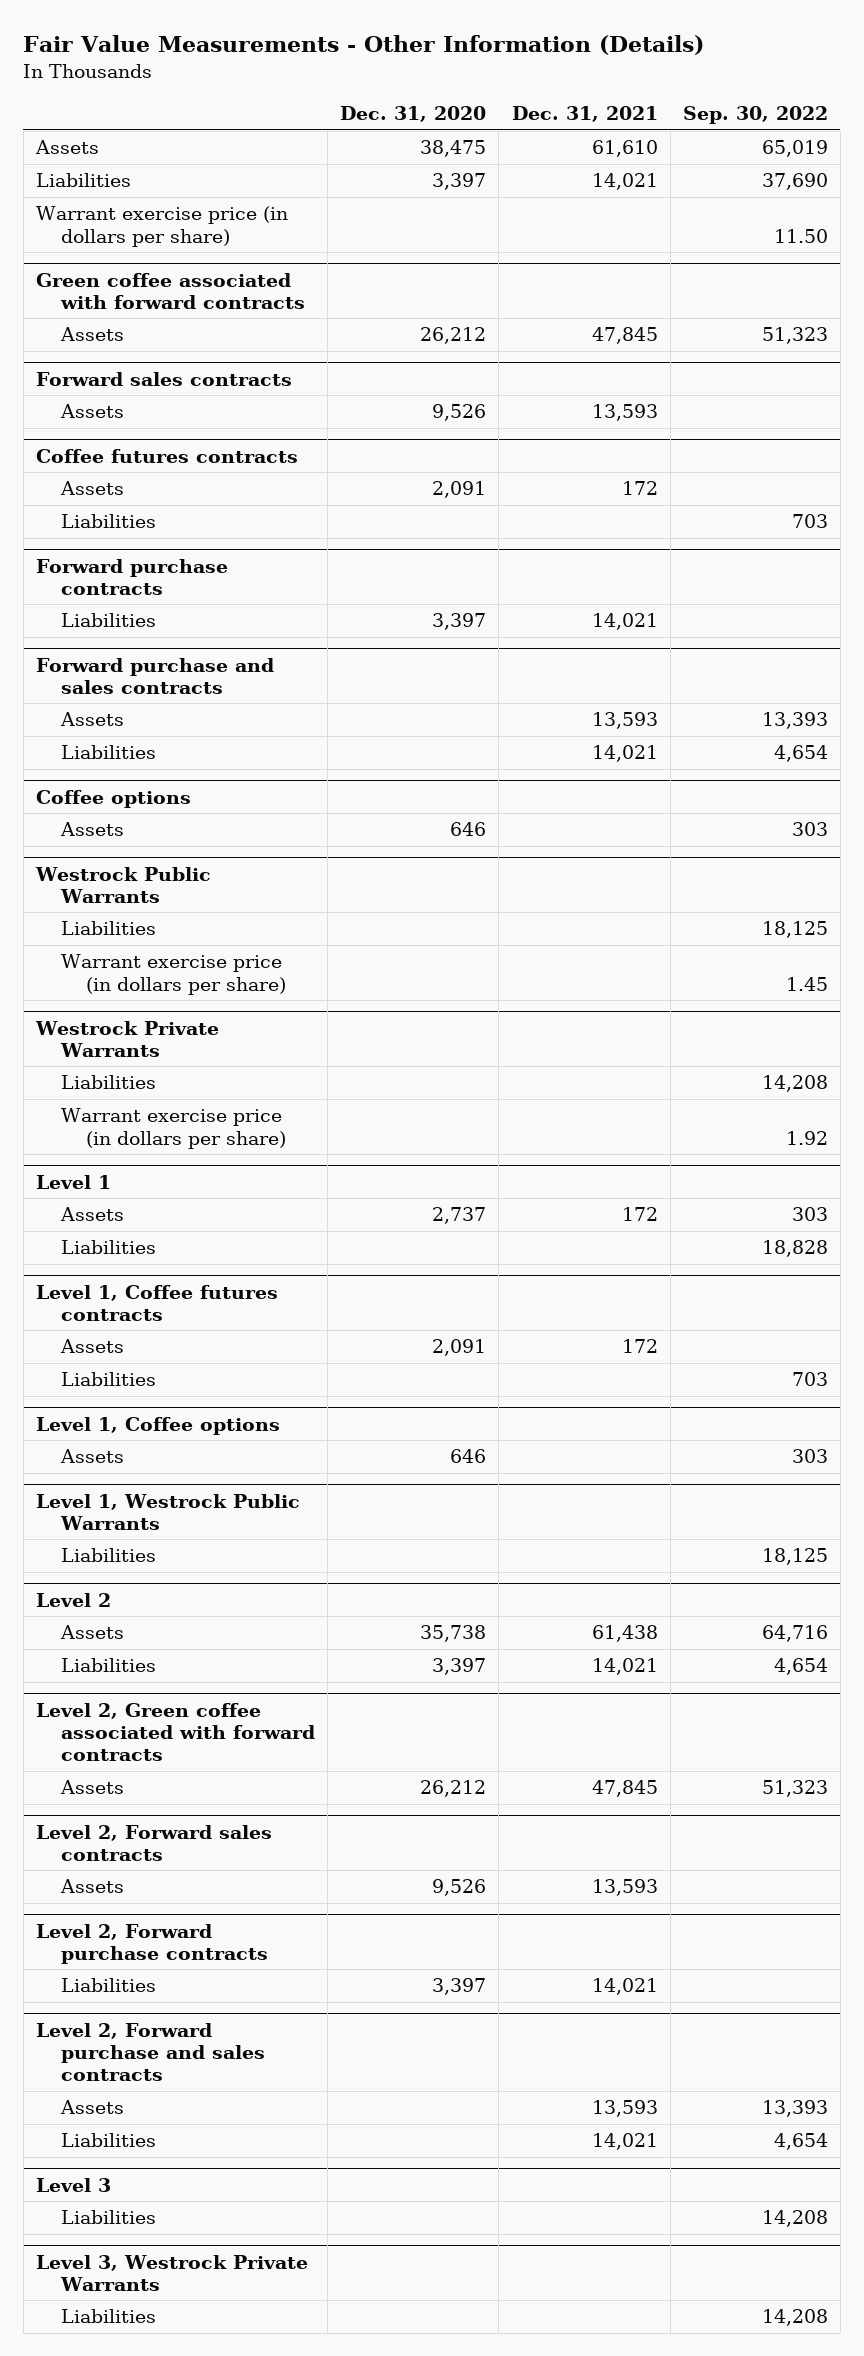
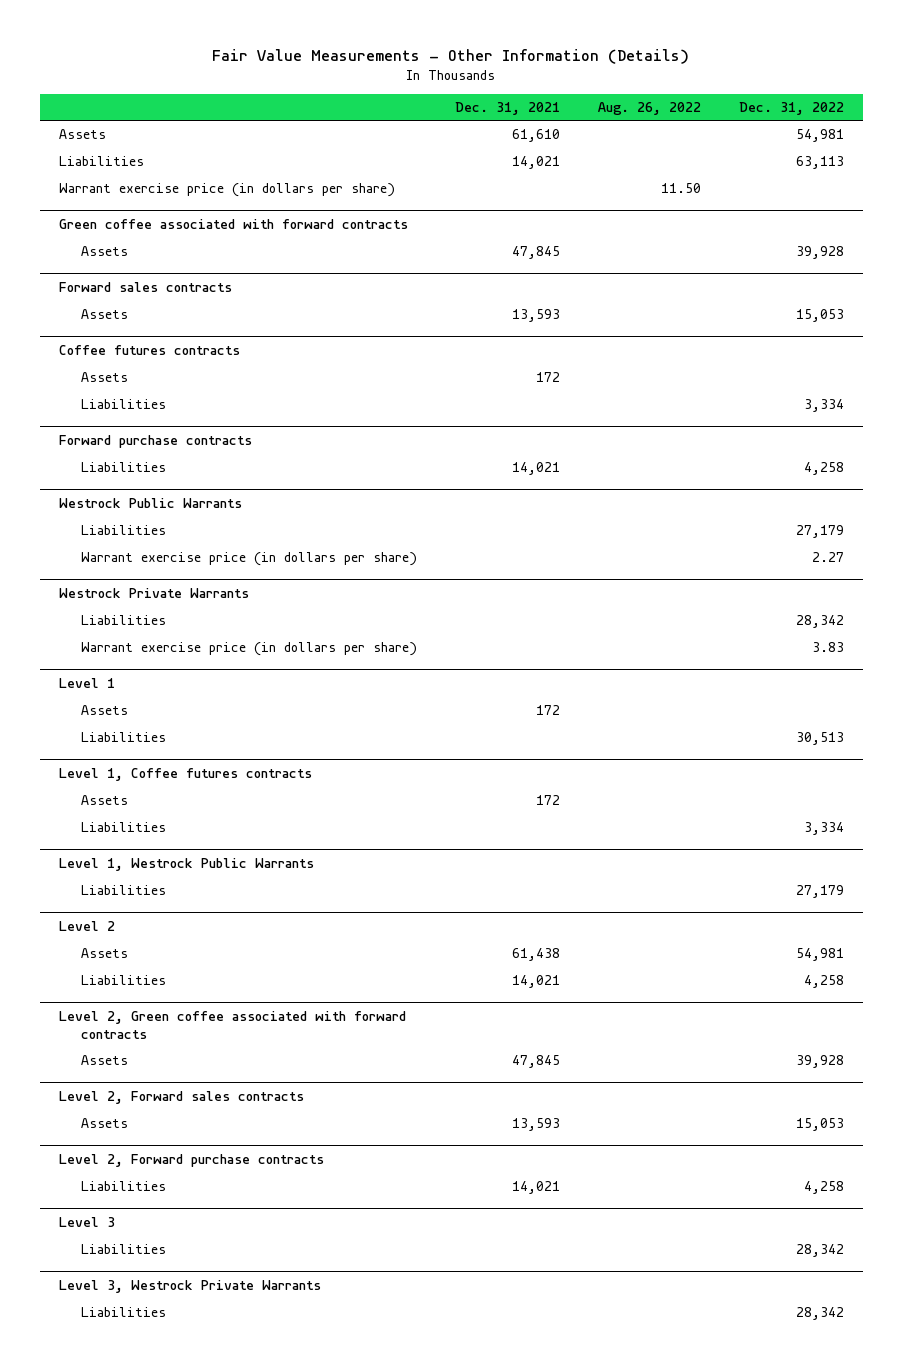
[340,106,487,123] Dec. 31, 2020 -> none
[682,106,828,125] Sep. 30, 2022 -> none
none -> [597,101,701,115] Aug. 26, 2022
none -> [739,101,845,115] Dec. 31, 2022
[35,657,274,694] Forward purchase and sales contracts -> none
[60,712,125,727] Assets -> none
[61,745,157,760] Liabilities -> none
[35,789,191,808] Coffee options -> none
[60,822,125,837] Assets -> none
[35,1416,280,1435] Level 1, Coffee options -> none
[60,1449,125,1464] Assets -> none
[35,2022,266,2082] Level 2, Forward purchase and sales contracts -> none
[60,2100,125,2115] Assets -> none
[61,2133,157,2148] Liabilities -> none

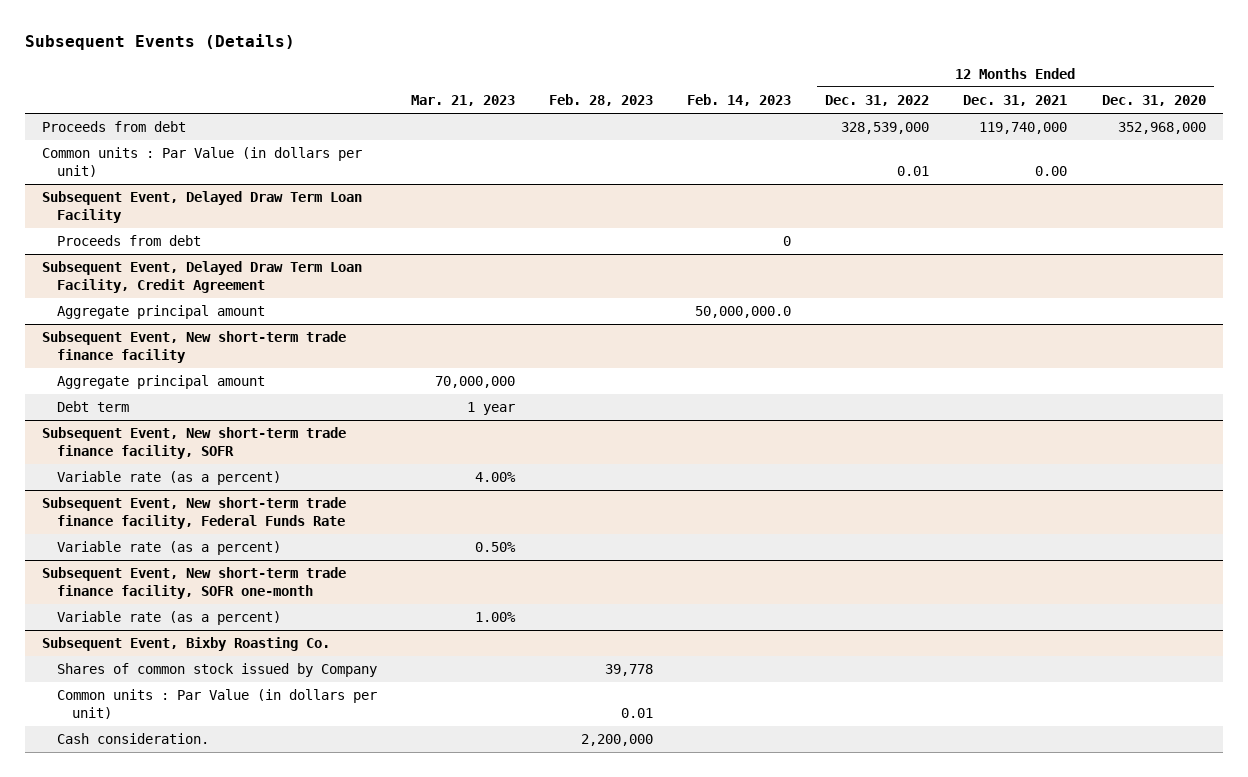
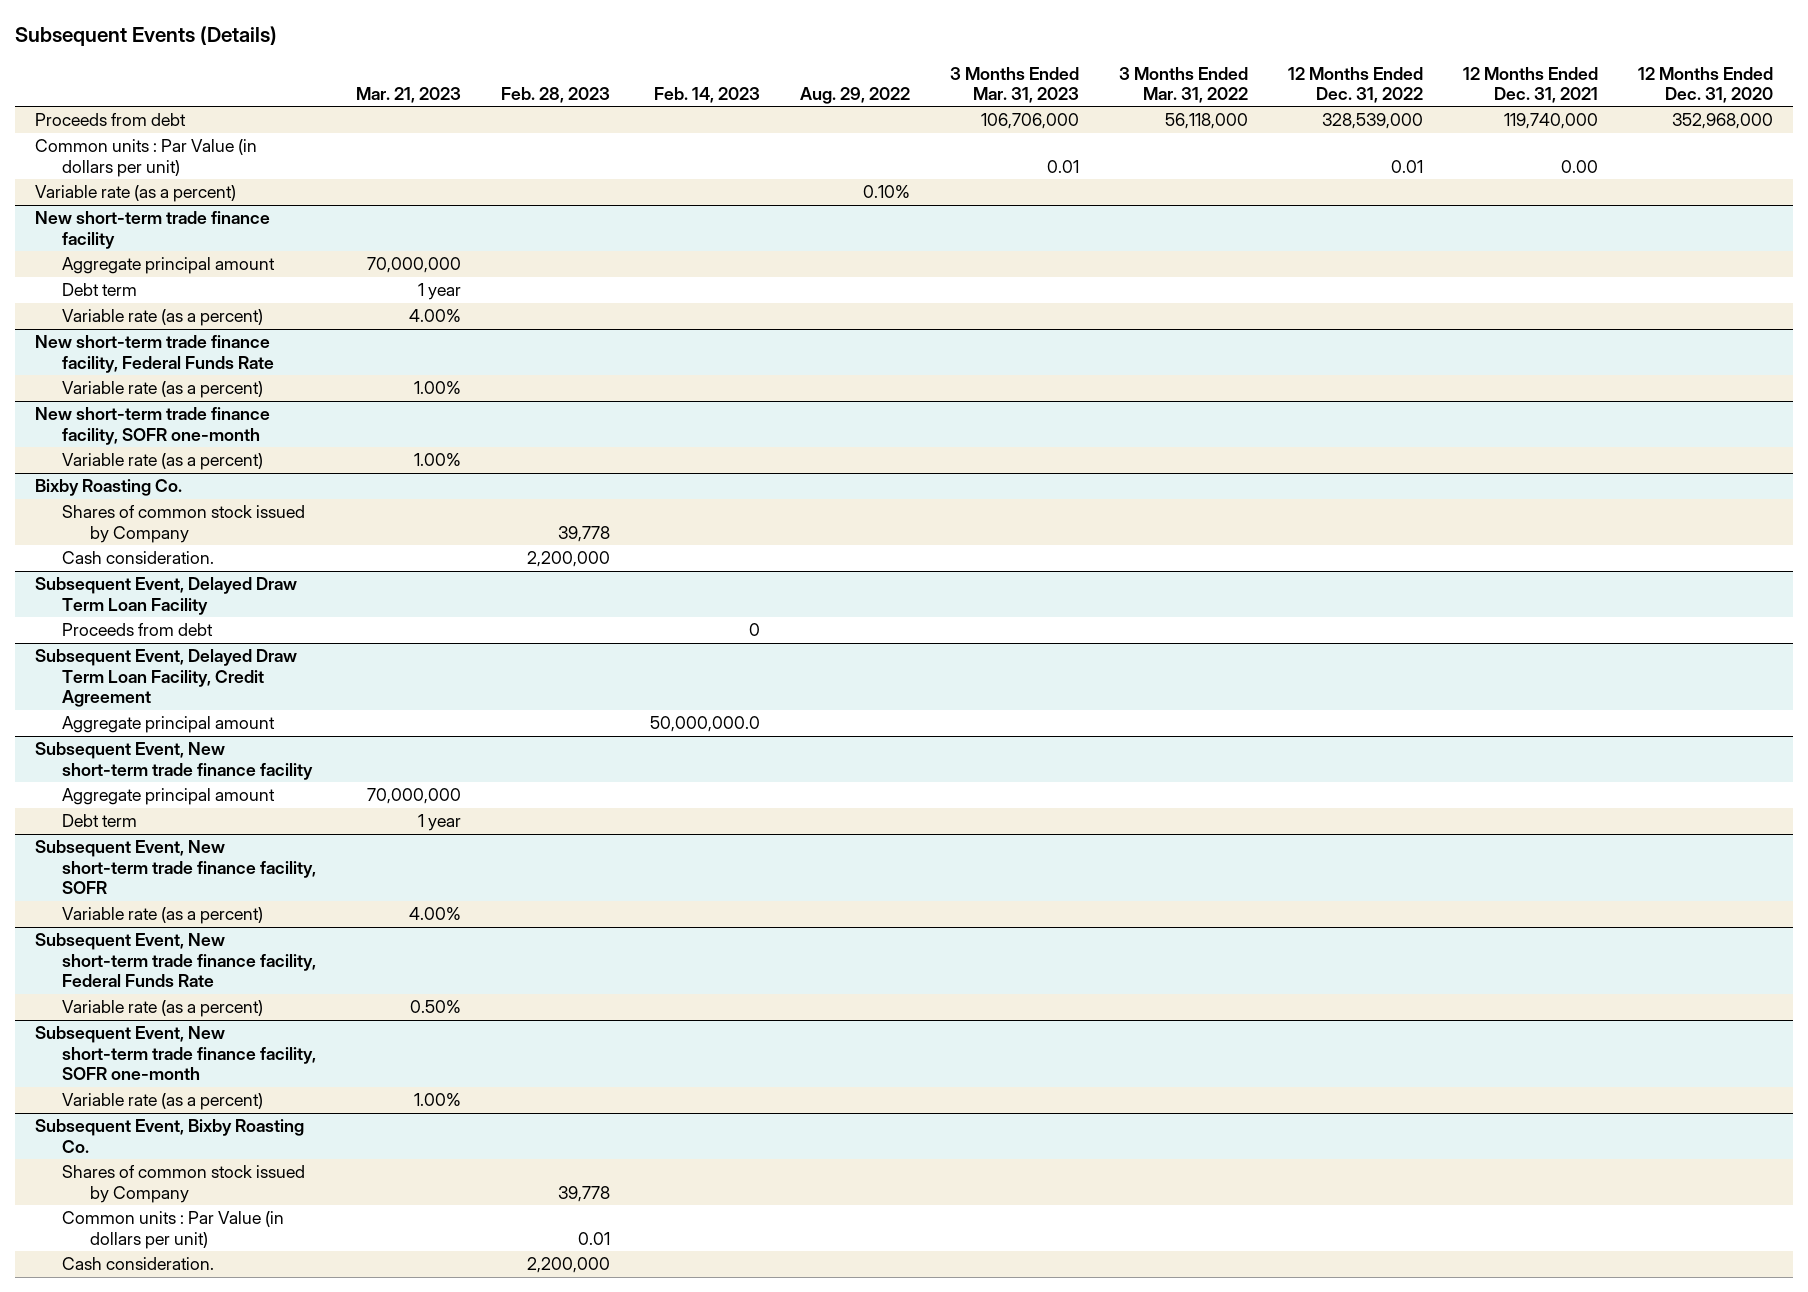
none -> [800,86,911,104] Aug. 29, 2022
none -> [950,66,1080,103] 3 Months Ended Mar. 31, 2023
none -> [1119,66,1249,103] 3 Months Ended Mar. 31, 2022
none -> [35,185,237,203] Variable rate (as a percent)
none -> [35,211,271,249] New short-term trade finance facility
none -> [62,257,276,275] Aggregate principal amount
none -> [62,283,138,297] Debt term
none -> [62,309,264,327] Variable rate (as a percent)
none -> [35,335,275,373] New short-term trade finance facility, Federal Funds Rate
none -> [62,381,264,399] Variable rate (as a percent)
none -> [35,407,271,445] New short-term trade finance facility, SOFR one-month
none -> [62,453,264,471] Variable rate (as a percent)
none -> [35,479,183,497] Bixby Roasting Co.
none -> [62,505,306,543] Shares of common stock issued by Company
none -> [62,551,215,565] Cash consideration.

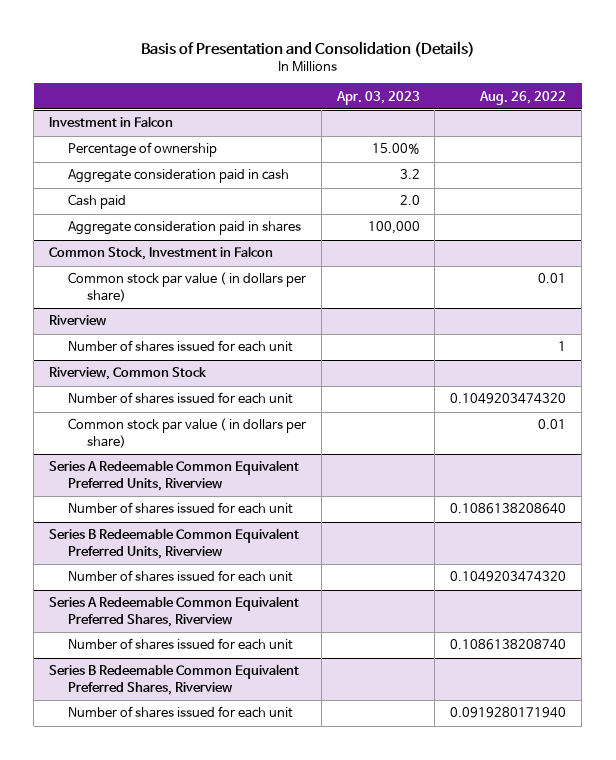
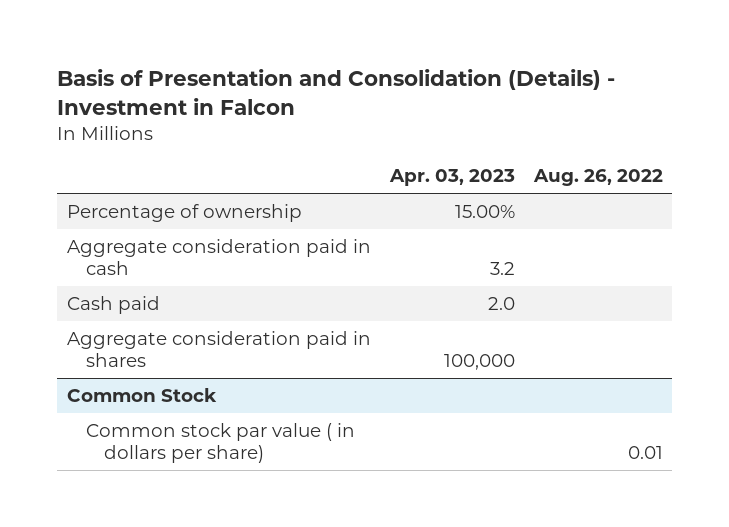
[140,40,475,57] Basis of Presentation and Consolidation (Details) -> [57,68,616,115] Basis of Presentation and Consolidation (Details) - Investment in Falcon
[49,116,174,128] Investment in Falcon -> none
[49,246,274,261] Common Stock, Investment in Falcon -> none
[67,272,306,302] Common stock par value ( in dollars per share) -> none
[49,315,108,327] Riverview -> none
[67,340,293,353] Number of shares issued for each unit -> none
[67,392,293,405] Number of shares issued for each unit -> none
[49,367,208,381] Riverview, Common Stock -> [66,387,217,402] Common Stock
[49,460,300,491] Series A Redeemable Common Equivalent Preferred Units, Riverview -> none
[67,502,293,515] Number of shares issued for each unit -> none
[49,528,300,559] Series B Redeemable Common Equivalent Preferred Units, Riverview -> none
[67,570,293,583] Number of shares issued for each unit -> none
[49,596,300,627] Series A Redeemable Common Equivalent Preferred Shares, Riverview -> none
[67,638,293,651] Number of shares issued for each unit -> none
[49,664,300,695] Series B Redeemable Common Equivalent Preferred Shares, Riverview -> none
[67,706,293,719] Number of shares issued for each unit -> none

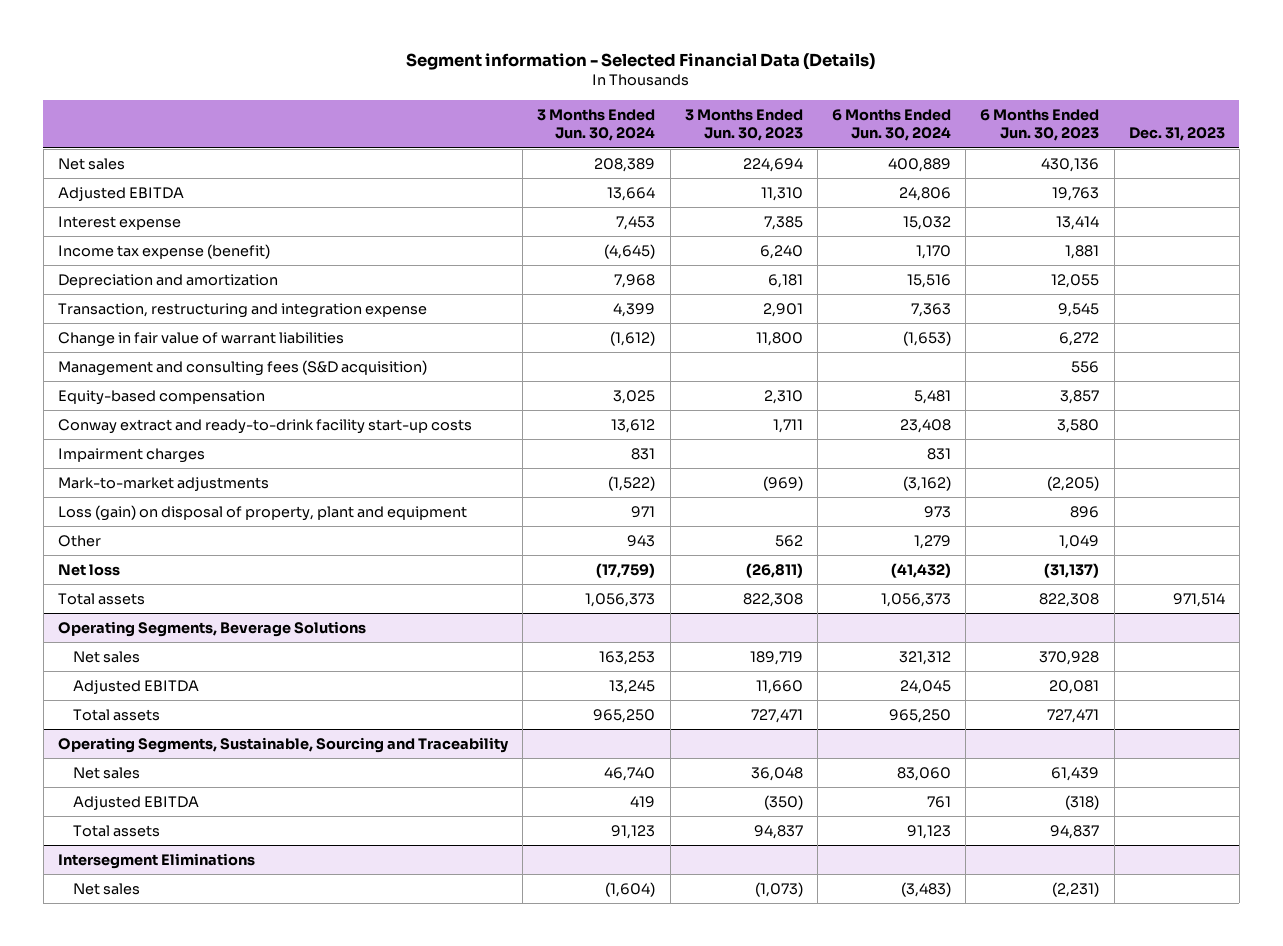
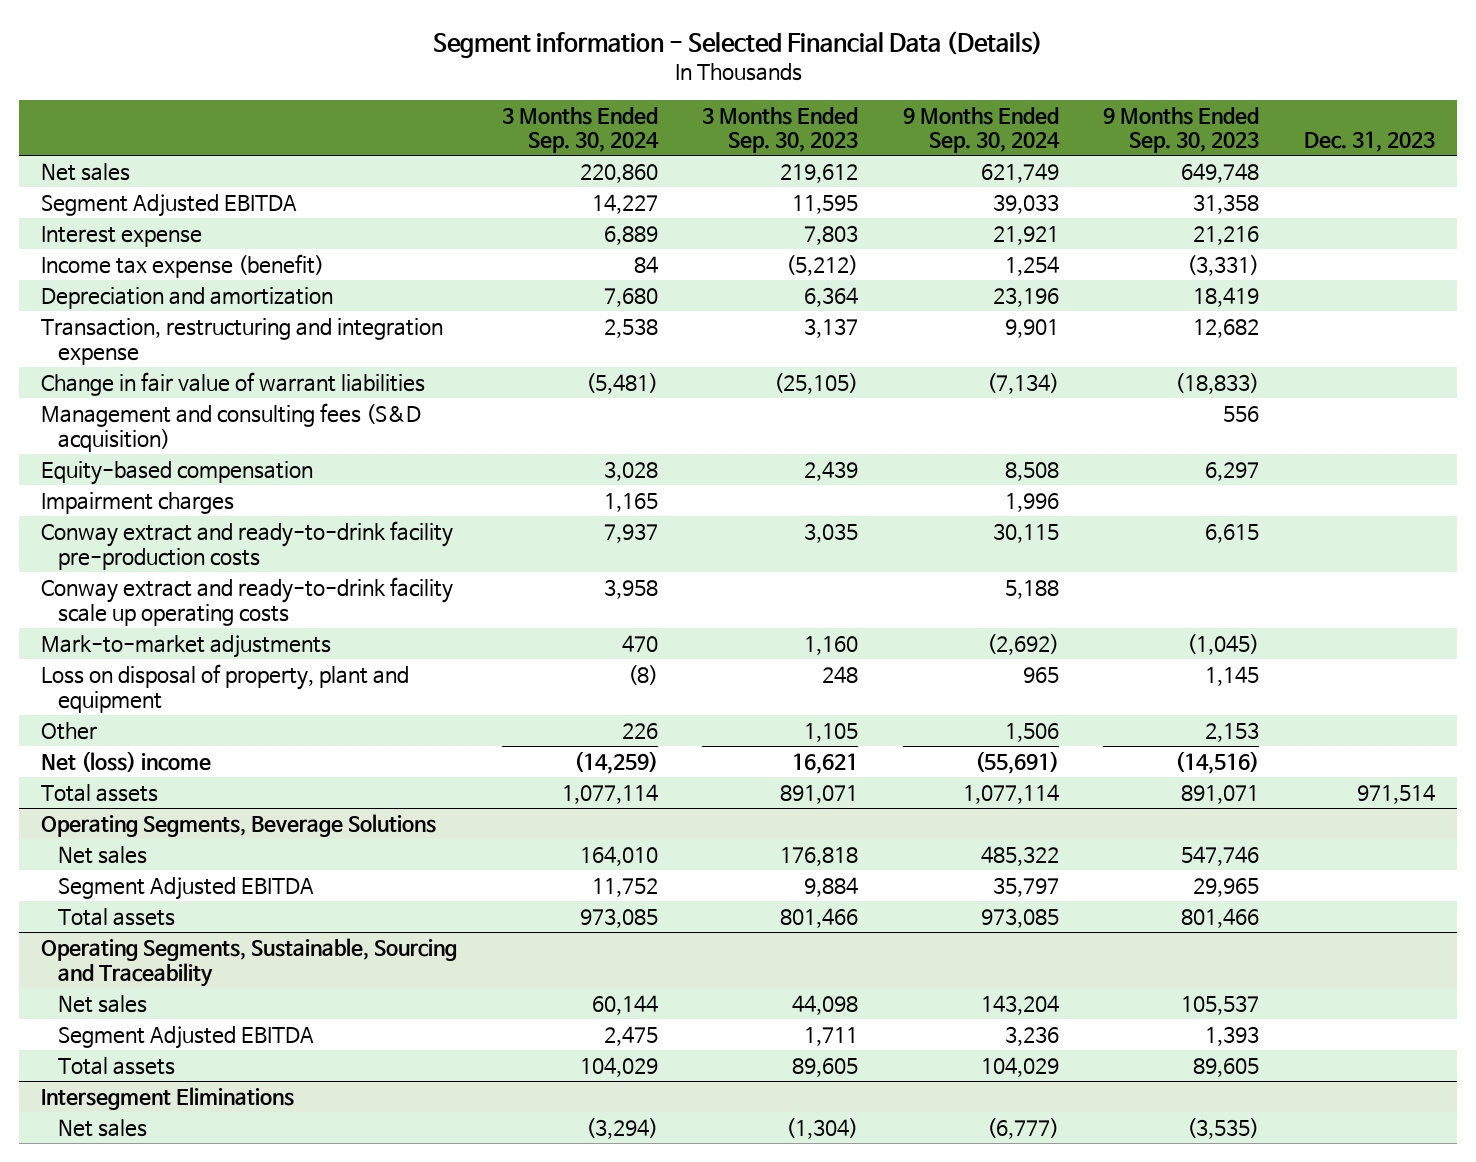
[537,109,656,142] 3 Months Ended Jun. 30, 2024 -> none
[684,109,803,142] 3 Months Ended Jun. 30, 2023 -> none
[832,109,952,142] 6 Months Ended Jun. 30, 2024 -> none
[980,109,1100,142] 6 Months Ended Jun. 30, 2023 -> none
none -> [501,106,659,154] 3 Months Ended Sep. 30, 2024
none -> [702,106,859,154] 3 Months Ended Sep. 30, 2023
none -> [902,106,1060,154] 9 Months Ended Sep. 30, 2024
none -> [1103,106,1260,154] 9 Months Ended Sep. 30, 2023
[58,187,185,202] Adjusted EBITDA -> [41,193,298,217] Segment Adjusted EBITDA
[58,419,473,435] Conway extract and ready-to-drink facility start-up costs -> none
none -> [41,520,454,570] Conway extract and ready-to-drink facility pre-production costs
none -> [41,576,454,626] Conway extract and ready-to-drink facility scale up operating costs
[58,505,468,522] Loss (gain) on disposal of property, plant and equipment -> [41,663,410,713] Loss on disposal of property, plant and equipment
[58,564,121,577] Net loss -> [41,750,212,772] Net (loss) income
[72,680,199,695] Adjusted EBITDA -> [57,876,314,900] Segment Adjusted EBITDA
[72,796,199,811] Adjusted EBITDA -> [57,1025,314,1049] Segment Adjusted EBITDA

